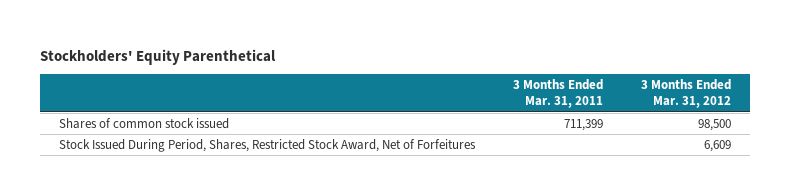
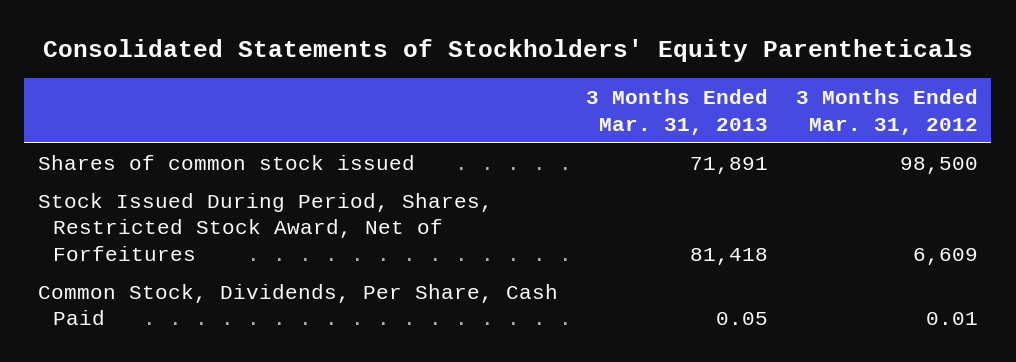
[40,48,277,65] Stockholders' Equity Parenthetical -> [42,39,973,63] Consolidated Statements of Stockholders' Equity Parentheticals
[513,78,604,109] 3 Months Ended Mar. 31, 2011 -> none
none -> [585,89,768,135] 3 Months Ended Mar. 31, 2013
none -> [38,284,559,326] Common Stock, Dividends, Per Share, Cash Paid

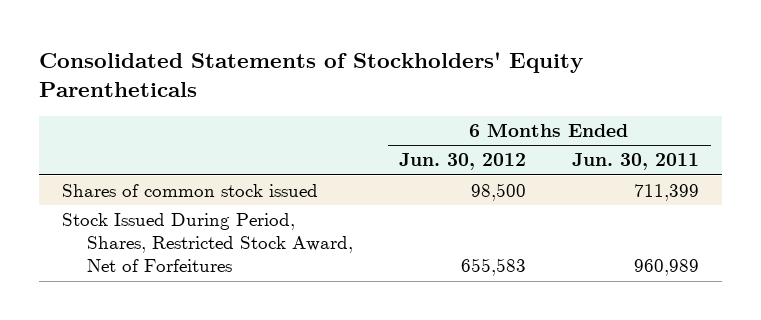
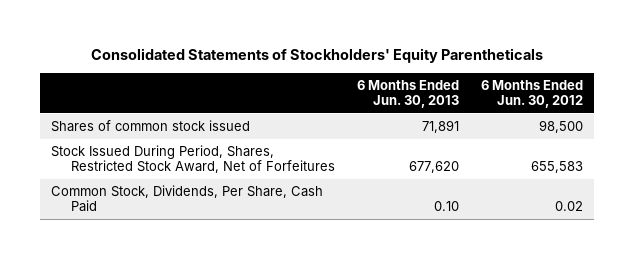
[572,153,700,171] Jun. 30, 2011 -> none
none -> [356,79,459,108] 6 Months Ended Jun. 30, 2013
none -> [50,185,323,213] Common Stock, Dividends, Per Share, Cash Paid

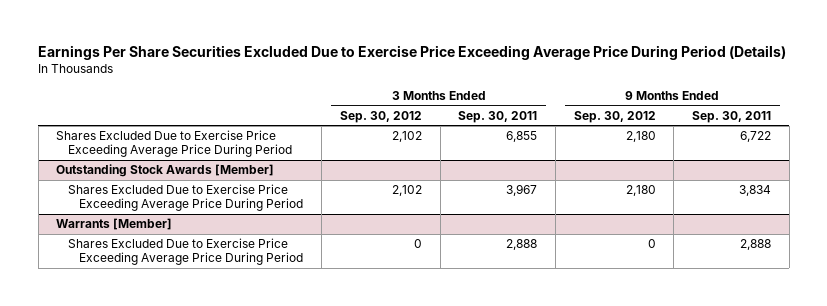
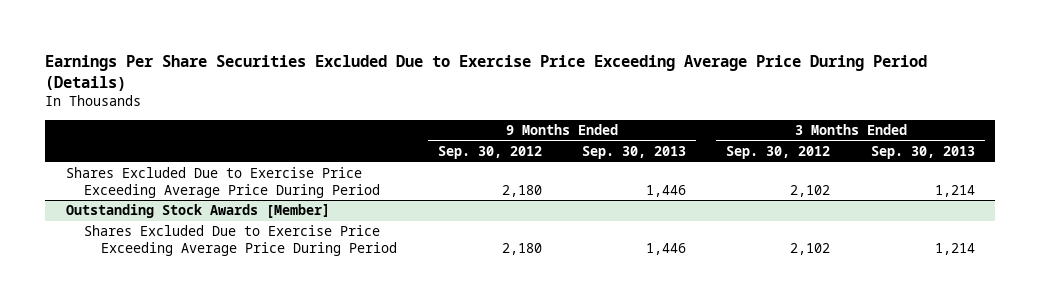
[458,110,538,123] Sep. 30, 2011 -> none
[692,110,772,123] Sep. 30, 2011 -> none
none -> [582,146,687,160] Sep. 30, 2013
none -> [870,146,975,160] Sep. 30, 2013
[56,218,173,231] Warrants [Member] -> none
[67,238,304,266] Shares Excluded Due to Exercise Price Exceeding Average Price During Period -> none

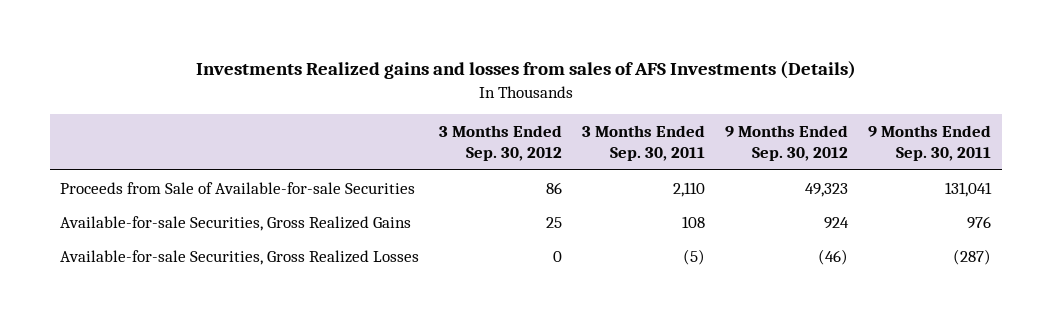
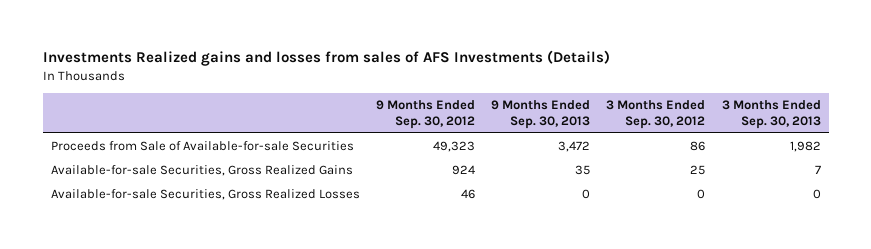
[582,124,706,162] 3 Months Ended Sep. 30, 2011 -> none
[868,124,992,162] 9 Months Ended Sep. 30, 2011 -> none
none -> [491,99,591,130] 9 Months Ended Sep. 30, 2013
none -> [721,99,821,130] 3 Months Ended Sep. 30, 2013
[818,248,849,265] (46) -> [460,188,475,199] 46

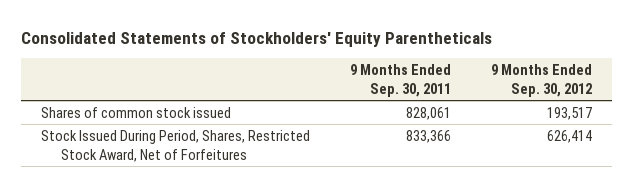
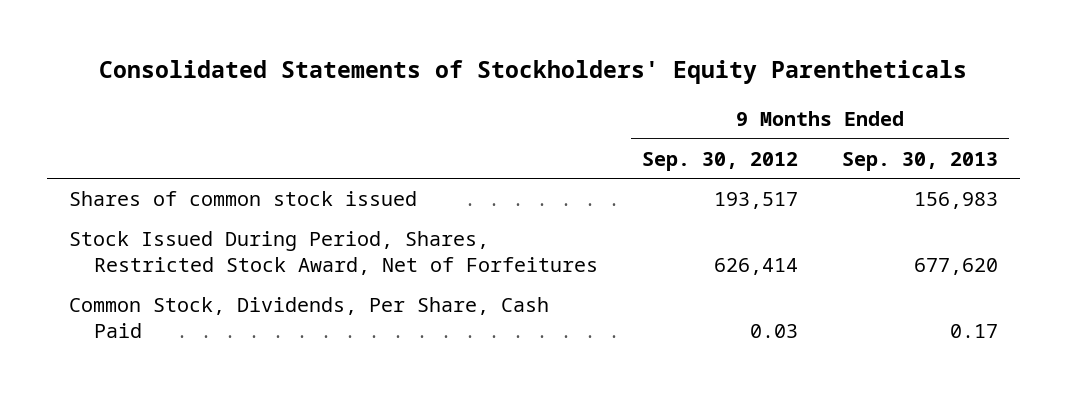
[350,64,452,97] 9 Months Ended Sep. 30, 2011 -> none
none -> [841,151,998,171] Sep. 30, 2013
none -> [69,297,550,339] Common Stock, Dividends, Per Share, Cash Paid

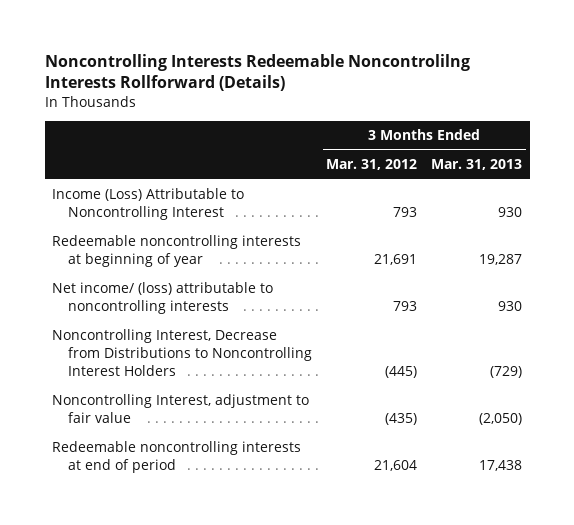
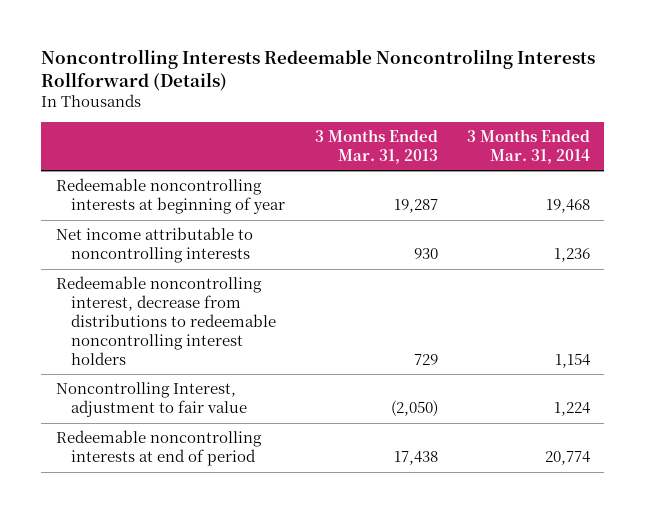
[326,159,418,171] Mar. 31, 2012 -> none
none -> [466,128,590,164] 3 Months Ended Mar. 31, 2014
[52,188,245,221] Income (Loss) Attributable to Noncontrolling Interest -> none
[52,282,274,315] Net income/ (loss) attributable to noncontrolling interests -> [55,227,253,264] Net income attributable to noncontrolling interests
[52,329,312,377] Noncontrolling Interest, Decrease from Distributions to Noncontrolling Interest Holders -> [55,276,277,365] Redeemable noncontrolling interest, decrease from distributions to redeemable noncontrolling interest holders
[490,366,523,379] (729) -> [413,353,438,365] 729

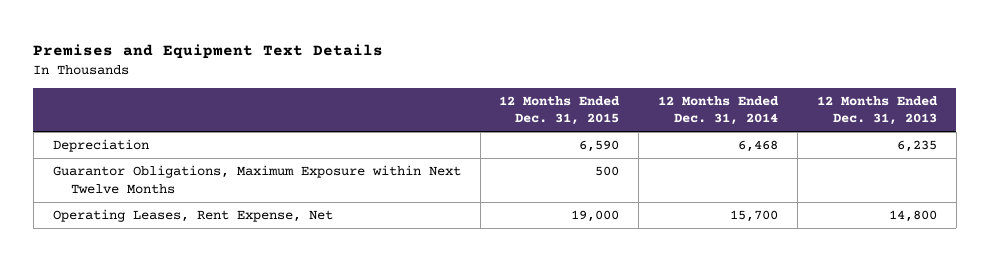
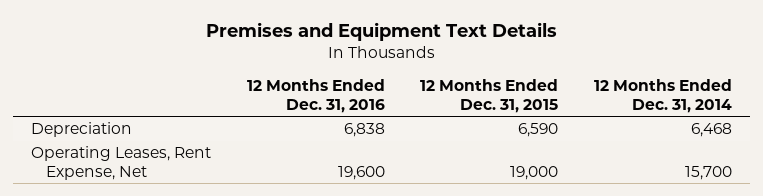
[817,95,939,126] 12 Months Ended Dec. 31, 2013 -> none
none -> [246,78,385,113] 12 Months Ended Dec. 31, 2016
[52,165,461,194] Guarantor Obligations, Maximum Exposure within Next Twelve Months -> none

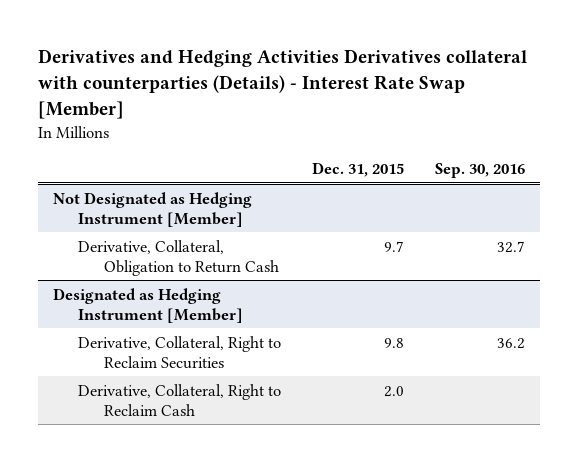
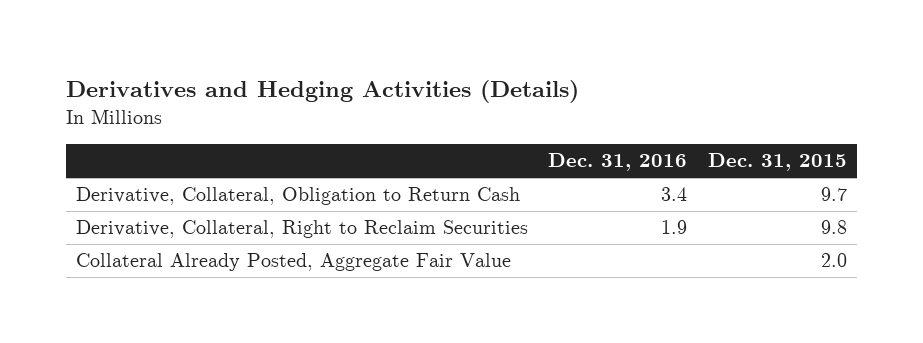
[37,49,527,120] Derivatives and Hedging Activities Derivatives collateral with counterparties (Details) - Interest Rate Swap [Member] -> [66,80,580,104] Derivatives and Hedging Activities (Details)
[434,162,525,178] Sep. 30, 2016 -> none
none -> [548,153,688,172] Dec. 31, 2016
[52,191,252,227] Not Designated as Hedging Instrument [Member] -> none
[52,287,244,323] Designated as Hedging Instrument [Member] -> none
[78,383,282,416] Derivative, Collateral, Right to Reclaim Cash -> [76,253,512,272] Collateral Already Posted, Aggregate Fair Value

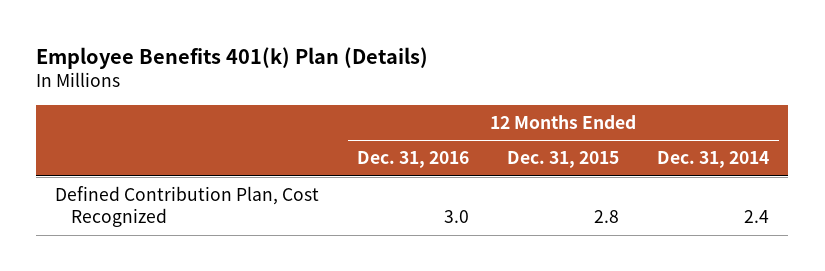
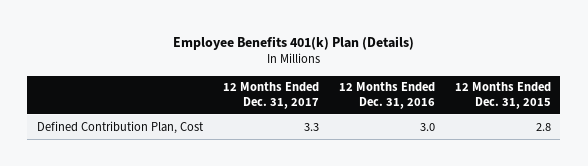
[657,151,770,169] Dec. 31, 2014 -> none
none -> [223,82,320,109] 12 Months Ended Dec. 31, 2017
[55,186,320,228] Defined Contribution Plan, Cost Recognized -> [37,120,205,134] Defined Contribution Plan, Cost

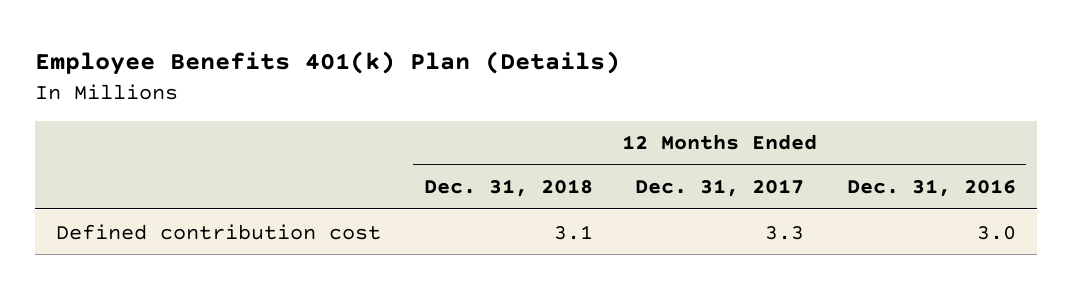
[454,82,551,109] 12 Months Ended Dec. 31, 2015 -> none
none -> [423,179,593,198] Dec. 31, 2018
[37,120,205,134] Defined Contribution Plan, Cost -> [56,223,382,240] Defined contribution cost

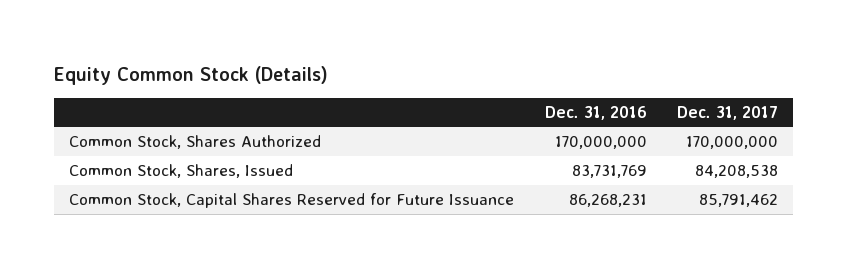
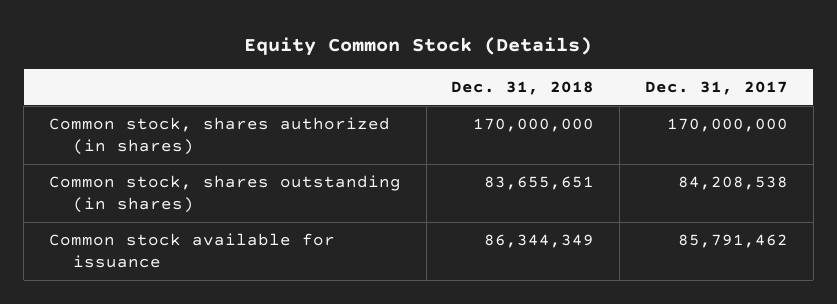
[544,105,647,120] Dec. 31, 2016 -> none
none -> [451,80,595,95] Dec. 31, 2018
[69,135,322,150] Common Stock, Shares Authorized -> [49,117,391,156] Common stock, shares authorized (in shares)
[69,164,294,179] Common Stock, Shares, Issued -> [49,175,402,214] Common stock, shares outstanding (in shares)
[69,193,515,209] Common Stock, Capital Shares Reserved for Future Issuance -> [49,233,336,269] Common stock available for issuance

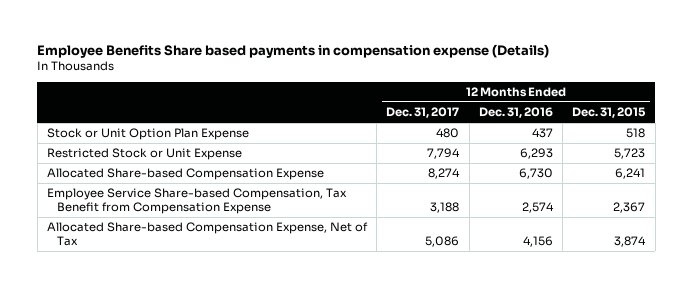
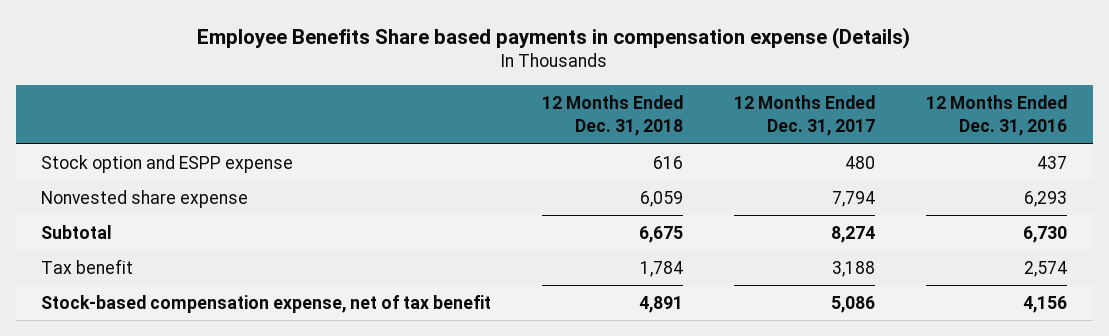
[572,107,647,119] Dec. 31, 2015 -> none
none -> [542,95,684,137] 12 Months Ended Dec. 31, 2018
[47,128,250,141] Stock or Unit Option Plan Expense -> [41,155,294,174] Stock option and ESPP expense
[47,148,243,161] Restricted Stock or Unit Expense -> [41,190,249,209] Nonvested share expense
[47,168,325,181] Allocated Share-based Compensation Expense -> [41,225,113,240] Subtotal
[47,188,348,214] Employee Service Share-based Compensation, Tax Benefit from Compensation Expense -> [41,259,134,275] Tax benefit
[47,222,369,246] Allocated Share-based Compensation Expense, Net of Tax -> [41,295,492,314] Stock-based compensation expense, net of tax benefit

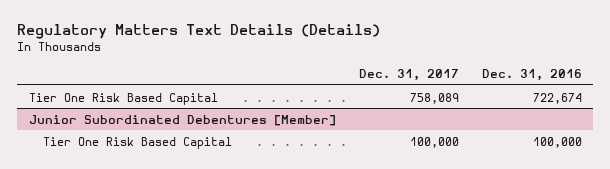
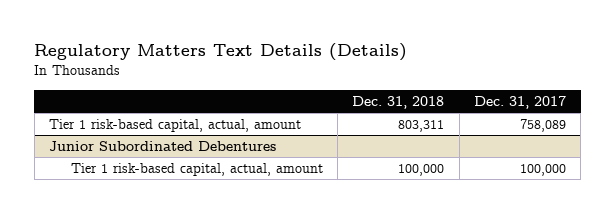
[481,68,582,81] Dec. 31, 2016 -> none
none -> [352,95,445,109] Dec. 31, 2018
[28,92,218,105] Tier One Risk Based Capital -> [48,119,301,133] Tier 1 risk-based capital, actual, amount
[28,114,336,126] Junior Subordinated Debentures [Member] -> [48,141,276,152] Junior Subordinated Debentures
[42,136,232,149] Tier One Risk Based Capital -> [70,163,323,177] Tier 1 risk-based capital, actual, amount

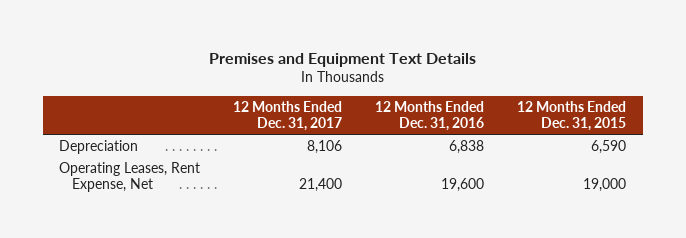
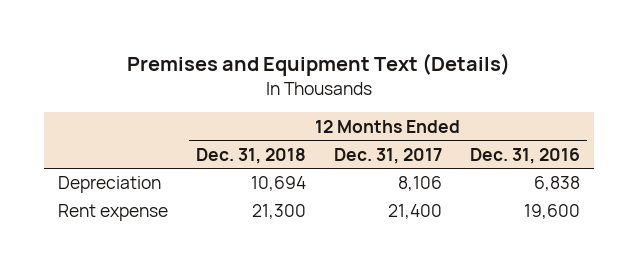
[208,52,476,67] Premises and Equipment Text Details -> [127,53,511,77] Premises and Equipment Text (Details)
[517,100,627,132] 12 Months Ended Dec. 31, 2015 -> none
none -> [196,147,307,164] Dec. 31, 2018
[59,161,201,193] Operating Leases, Rent Expense, Net -> [58,204,169,222] Rent expense

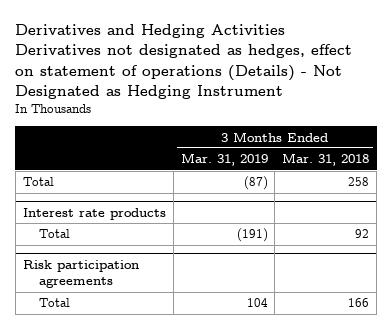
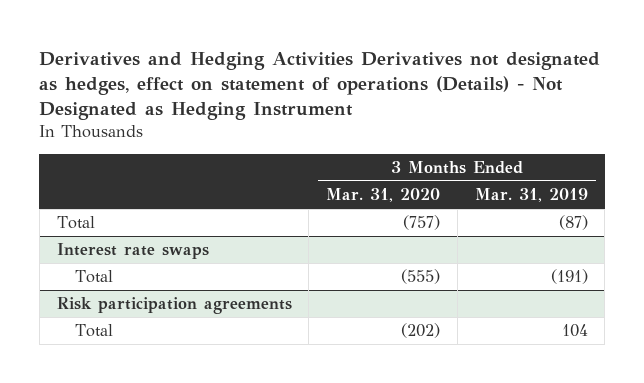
[282,153,370,167] Mar. 31, 2018 -> none
none -> [326,188,441,203] Mar. 31, 2020
[22,207,166,220] Interest rate products -> [56,243,209,260] Interest rate swaps

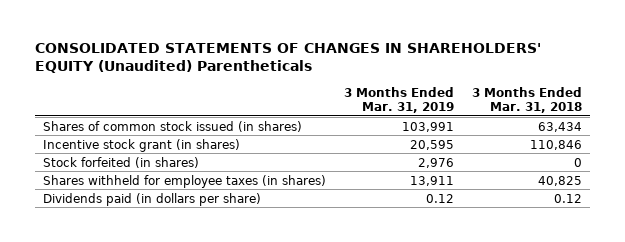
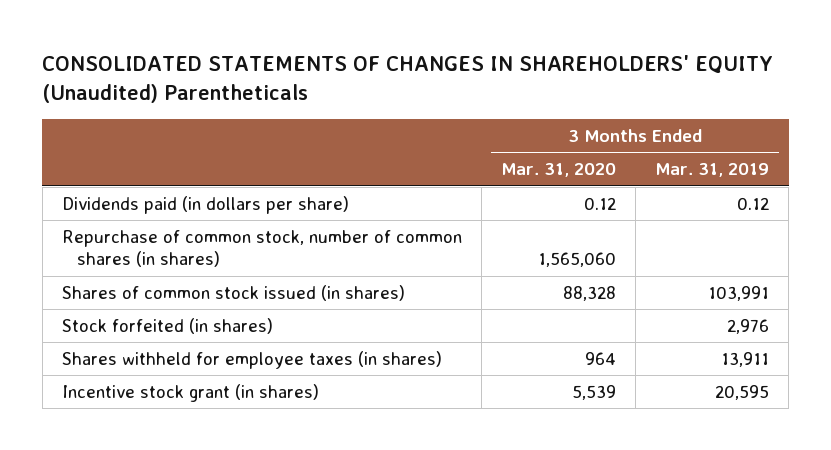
[471,86,582,113] 3 Months Ended Mar. 31, 2018 -> none
none -> [500,163,616,178] Mar. 31, 2020
[43,192,262,206] Dividends paid (in dollars per share) -> [61,196,349,215] Dividends paid (in dollars per share)
none -> [61,230,462,268] Repurchase of common stock, number of common shares (in shares)
[43,138,241,152] Incentive stock grant (in shares) -> [61,384,319,403] Incentive stock grant (in shares)

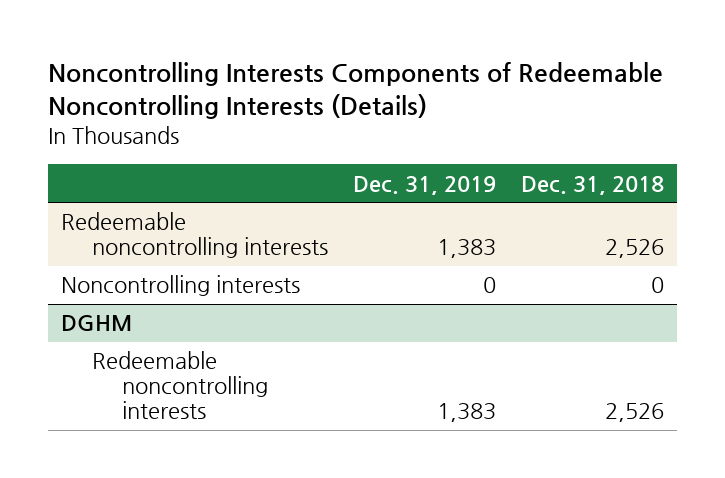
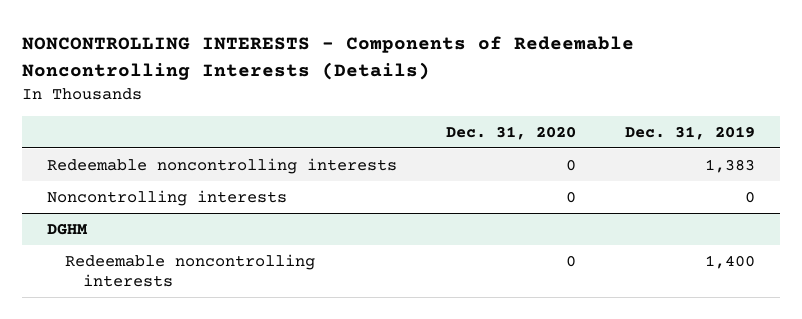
[48,62,664,120] Noncontrolling Interests Components of Redeemable Noncontrolling Interests (Details) -> [22,36,635,80] NONCONTROLLING INTERESTS - Components of Redeemable Noncontrolling Interests (Details)
[521,175,665,195] Dec. 31, 2018 -> none
none -> [446,125,577,140] Dec. 31, 2020
[436,403,496,423] 1,383 -> [705,254,756,269] 1,400

